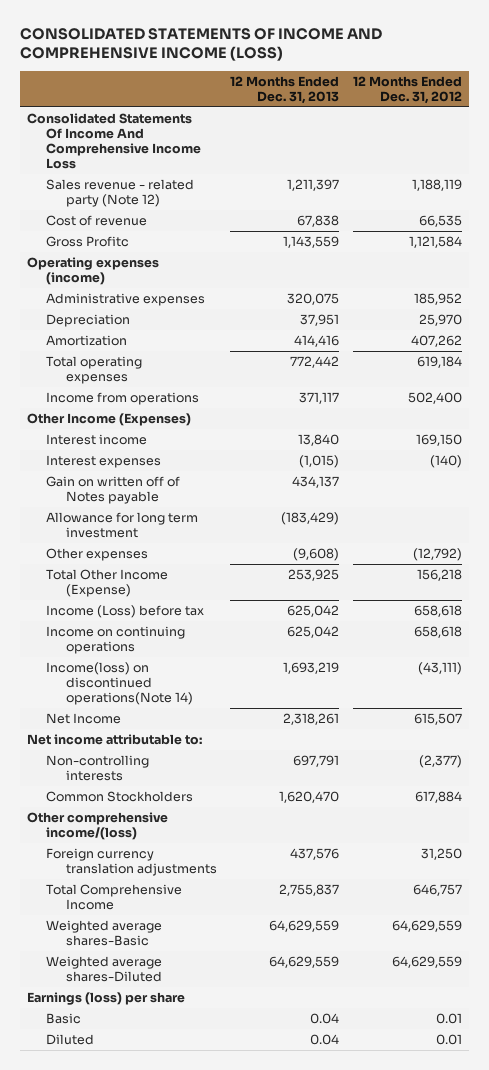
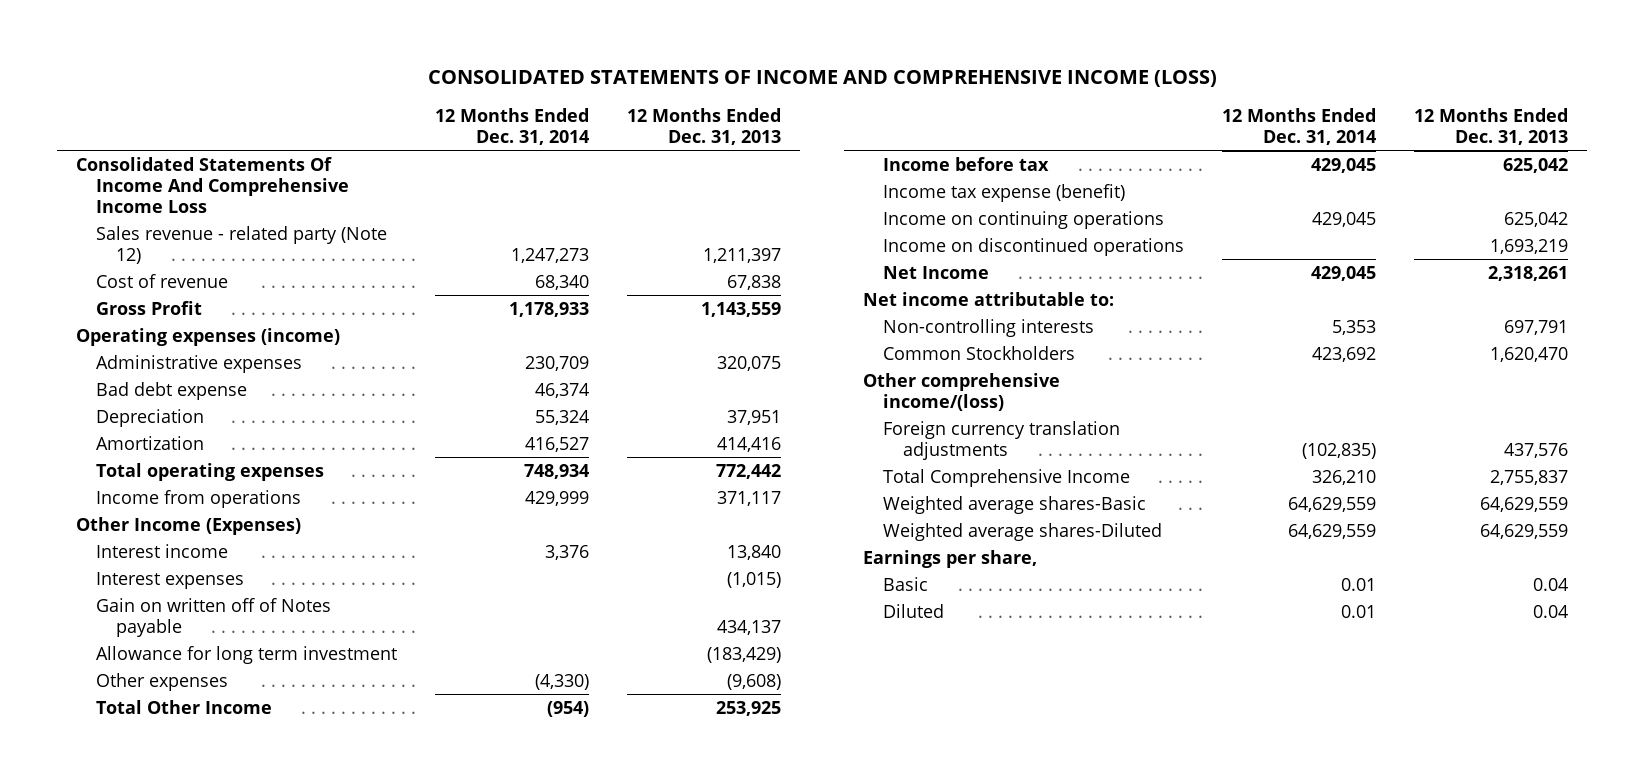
[353,75,463,104] 12 Months Ended Dec. 31, 2012 -> none
none -> [435,107,590,145] 12 Months Ended Dec. 31, 2014
[46,235,130,247] Gross Profitc -> [96,300,203,315] Gross Profit
none -> [96,381,248,400] Bad debt expense
[46,568,169,597] Total Other Income (Expense) -> [96,699,273,714] Total Other Income
[46,604,205,618] Income (Loss) before tax -> [882,156,1049,171] Income before tax
none -> [882,183,1125,202] Income tax expense (benefit)
[46,661,193,705] Income(loss) on discontinued operations(Note 14) -> [882,237,1184,256] Income on discontinued operations
[26,991,185,1005] Earnings (loss) per share -> [862,549,1037,568] Earnings per share,

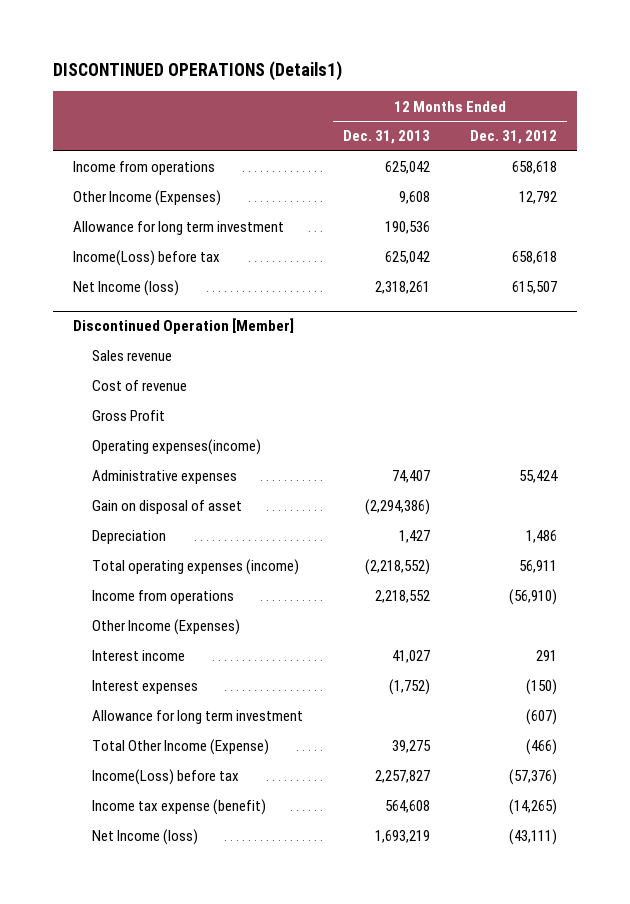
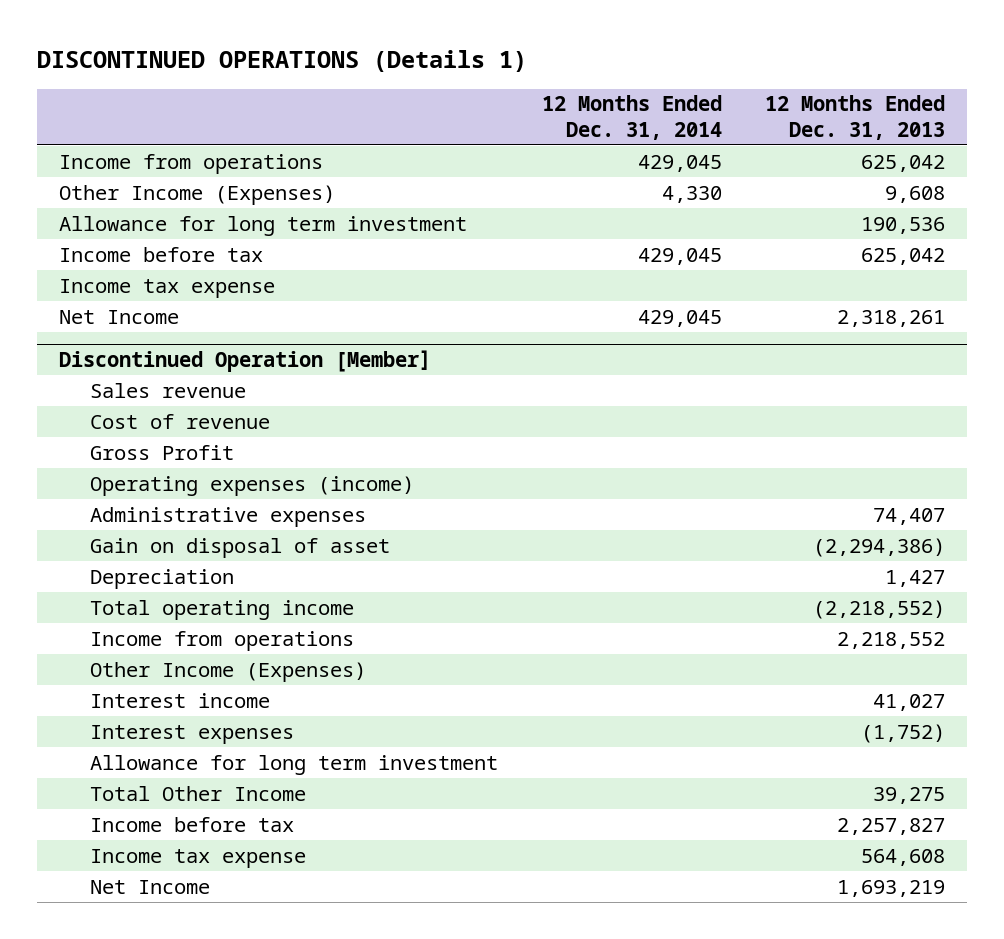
[52,61,342,82] DISCONTINUED OPERATIONS (Details1) -> [36,50,527,73] DISCONTINUED OPERATIONS (Details 1)
[470,130,558,145] Dec. 31, 2012 -> none
none -> [541,95,722,140] 12 Months Ended Dec. 31, 2014
[72,250,220,267] Income(Loss) before tax -> [58,246,263,262] Income before tax
none -> [58,278,275,298] Income tax expense
[72,280,179,297] Net Income (loss) -> [58,309,179,324] Net Income
[91,439,261,456] Operating expenses(income) -> [90,475,415,496] Operating expenses (income)
[91,559,299,576] Total operating expenses (income) -> [90,599,355,620] Total operating income
[91,739,269,756] Total Other Income (Expense) -> [90,785,307,801] Total Other Income
[91,769,239,786] Income(Loss) before tax -> [90,816,295,832] Income before tax
[91,799,266,816] Income tax expense (benefit) -> [90,848,307,868] Income tax expense
[91,829,198,846] Net Income (loss) -> [90,879,211,894] Net Income

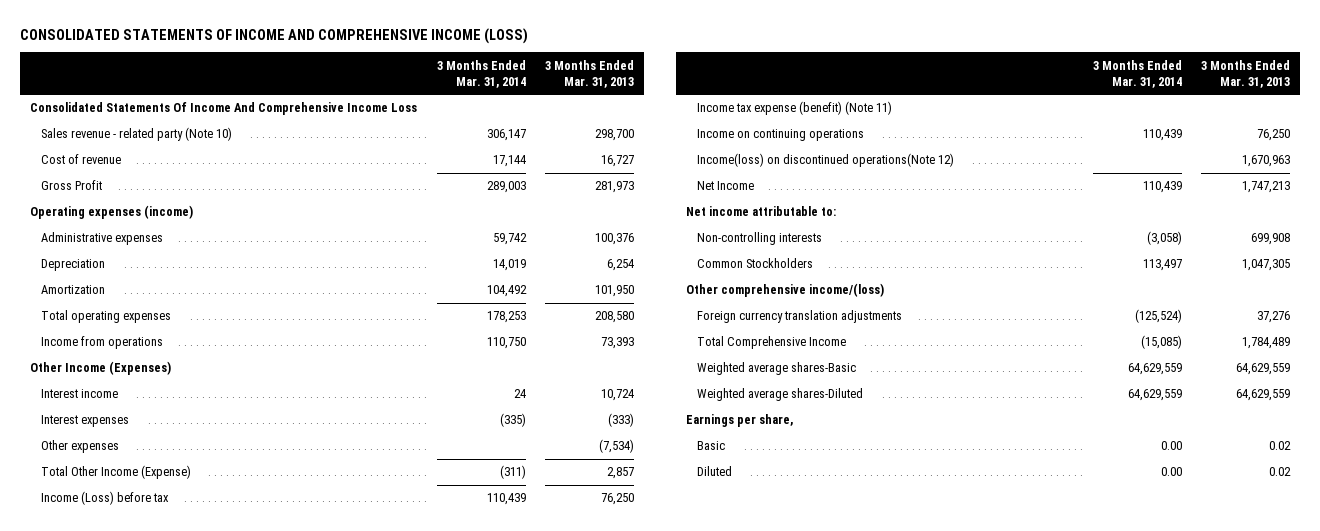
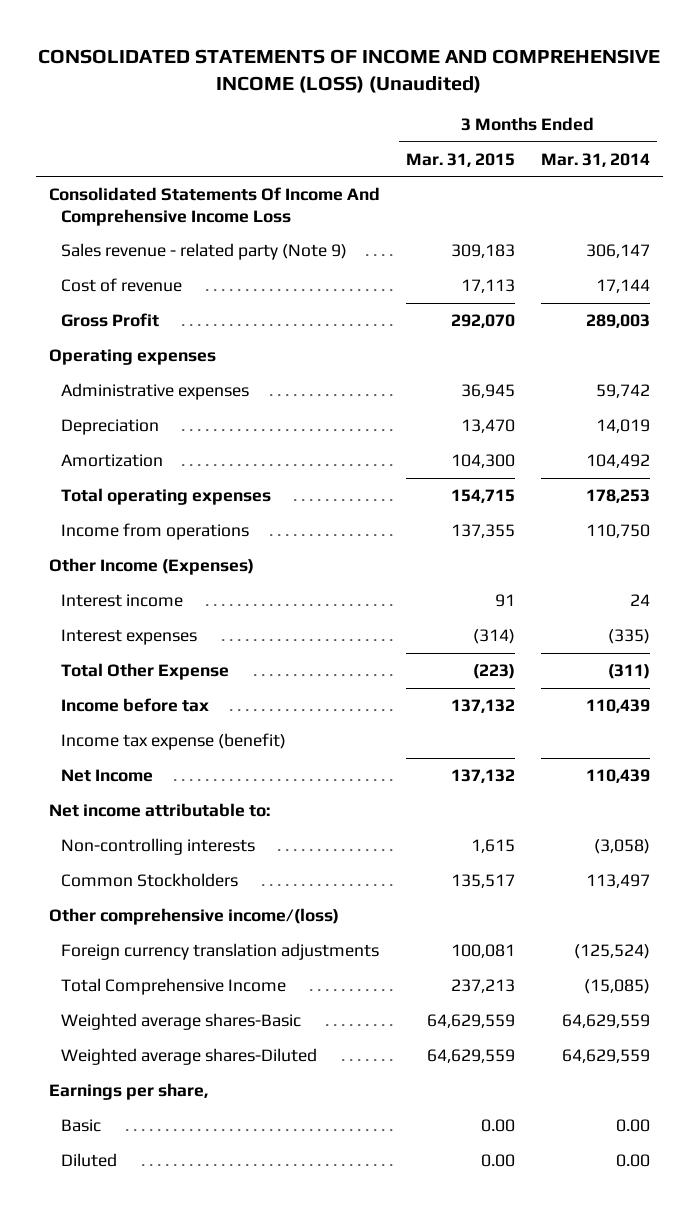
[19,27,528,44] CONSOLIDATED STATEMENTS OF INCOME AND COMPREHENSIVE INCOME (LOSS) -> [38,48,661,93] CONSOLIDATED STATEMENTS OF INCOME AND COMPREHENSIVE INCOME (LOSS) (Unaudited)
[545,59,635,88] 3 Months Ended Mar. 31, 2013 -> none
none -> [405,152,515,167] Mar. 31, 2015
[41,127,233,142] Sales revenue - related party (Note 10) -> [61,243,348,261] Sales revenue - related party (Note 9)
[29,205,193,220] Operating expenses (income) -> [48,349,216,366] Operating expenses
[41,440,120,454] Other expenses -> none
[697,129,865,142] Income on continuing operations -> none
[697,153,955,168] Income(loss) on discontinued operations(Note 12) -> none
[41,465,192,480] Total Other Income (Expense) -> [61,663,230,681] Total Other Expense
[41,491,170,506] Income (Loss) before tax -> [61,698,210,713] Income before tax
[697,101,893,116] Income tax expense (benefit) (Note 11) -> [61,733,287,751] Income tax expense (benefit)

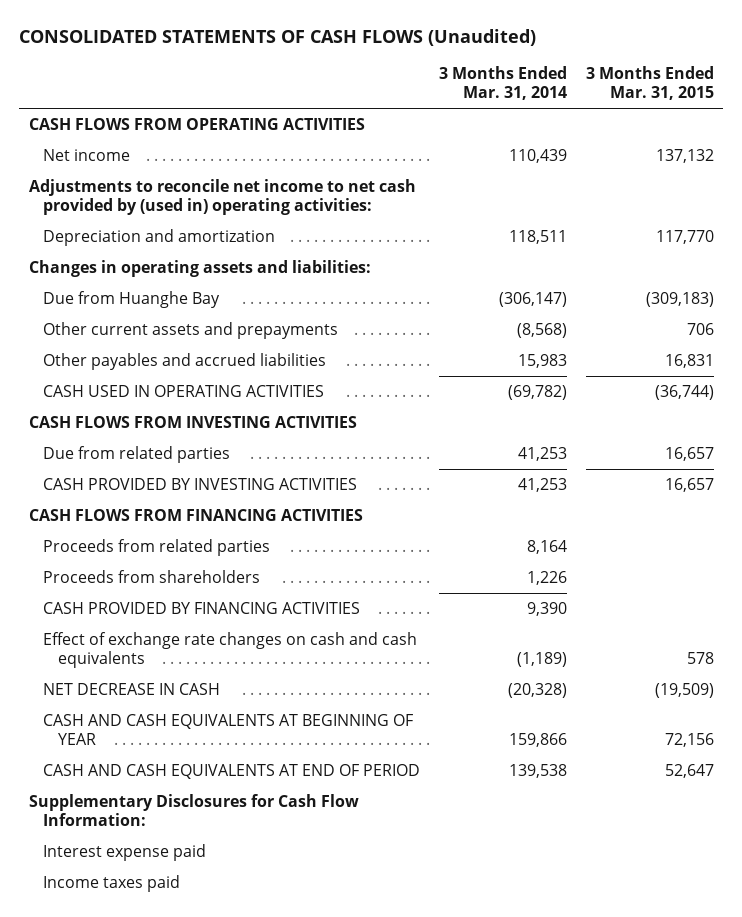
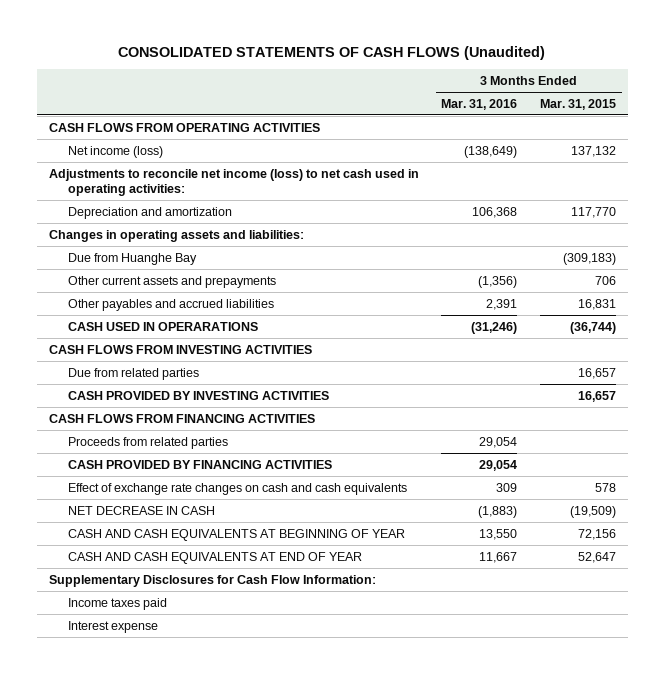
[438,66,567,101] 3 Months Ended Mar. 31, 2014 -> none
none -> [441,98,518,110] Mar. 31, 2016
[43,148,131,161] Net income -> [68,145,164,158] Net income (loss)
[28,178,416,215] Adjustments to reconcile net income to net cash provided by (used in) operating activities: -> [48,168,419,196] Adjustments to reconcile net income (loss) to net cash used in operating activities:
[43,384,325,397] CASH USED IN OPERATING ACTIVITIES -> [68,321,259,331] CASH USED IN OPERARATIONS
[43,569,261,583] Proceeds from shareholders -> none
[43,763,421,779] CASH AND CASH EQUIVALENTS AT END OF PERIOD -> [68,551,363,564] CASH AND CASH EQUIVALENTS AT END OF YEAR
[43,843,207,861] Interest expense paid -> none
none -> [68,620,159,633] Interest expense

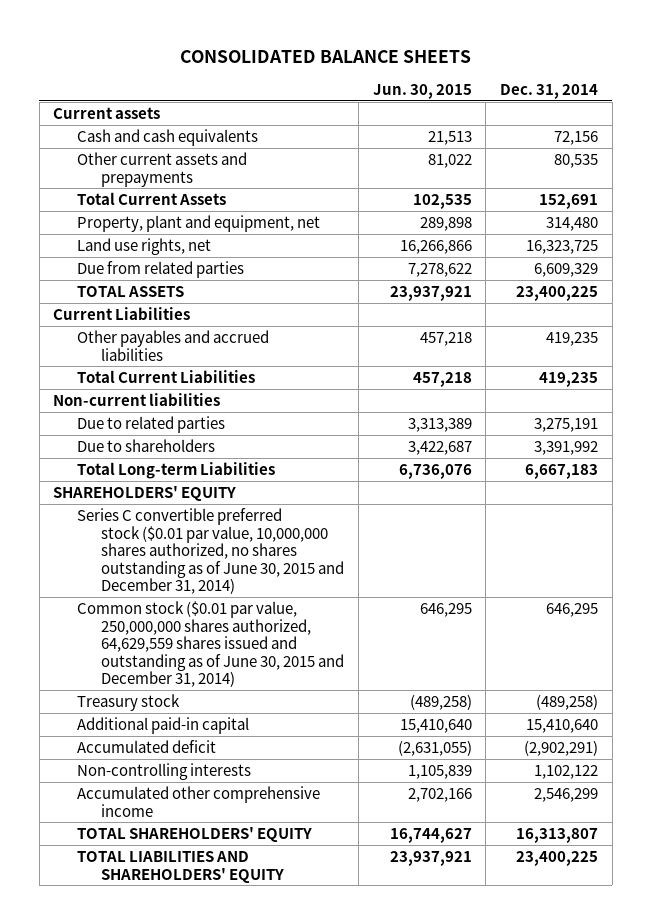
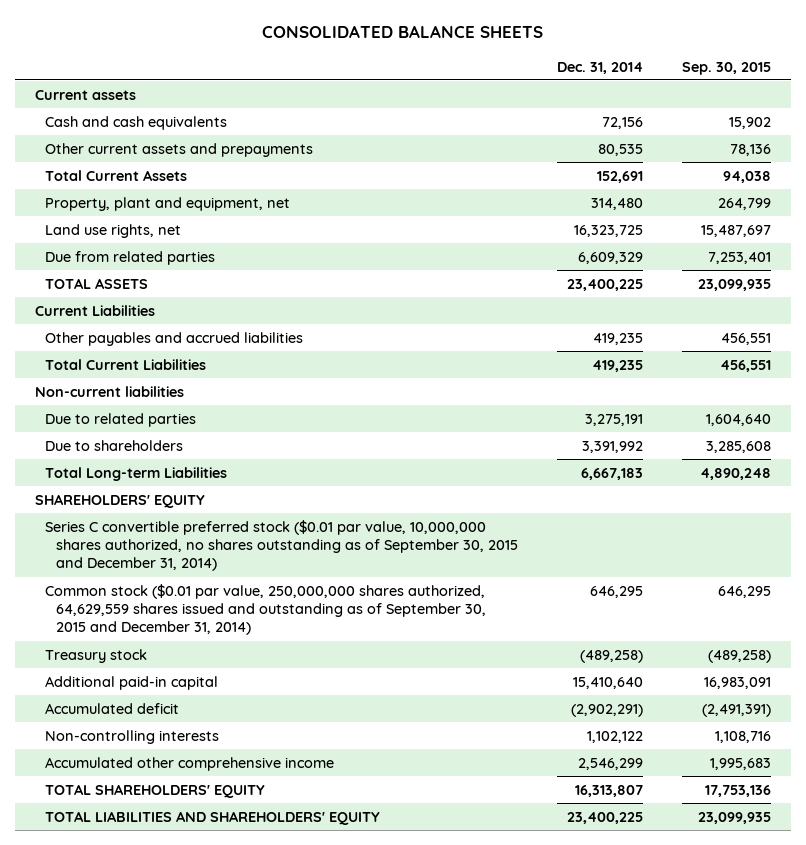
[372,83,472,99] Jun. 30, 2015 -> none
none -> [682,61,772,75] Sep. 30, 2015
[77,507,345,595] Series C convertible preferred stock ($0.01 par value, 10,000,000 shares authorized, no shares outstanding as of June 30, 2015 and December 31, 2014) -> [45,519,518,572] Series C convertible preferred stock ($0.01 par value, 10,000,000 shares authorized, no shares outstanding as of September 30, 2015 and December 31, 2014)
[77,600,345,688] Common stock ($0.01 par value, 250,000,000 shares authorized, 64,629,559 shares issued and outstanding as of June 30, 2015 and December 31, 2014) -> [45,583,486,636] Common stock ($0.01 par value, 250,000,000 shares authorized, 64,629,559 shares issued and outstanding as of September 30, 2015 and December 31, 2014)

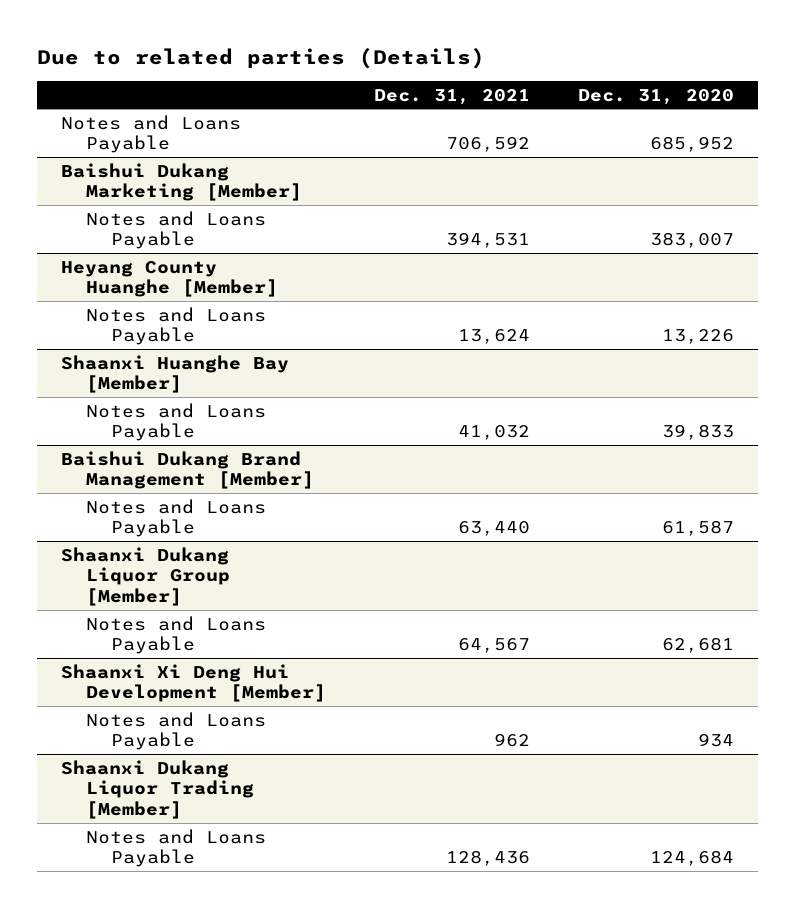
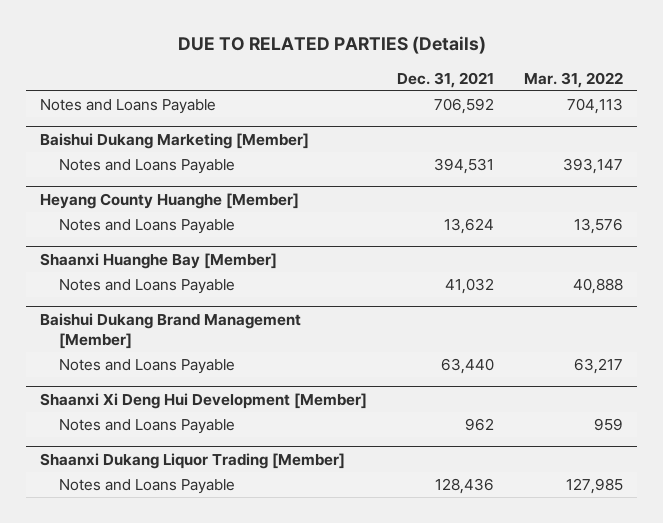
[37,47,486,69] Due to related parties (Details) -> [177,36,486,55] DUE TO RELATED PARTIES (Details)
[577,88,734,105] Dec. 31, 2020 -> none
none -> [523,71,623,88] Mar. 31, 2022
[61,546,231,607] Shaanxi Dukang Liquor Group [Member] -> none
[86,615,267,655] Notes and Loans Payable -> none

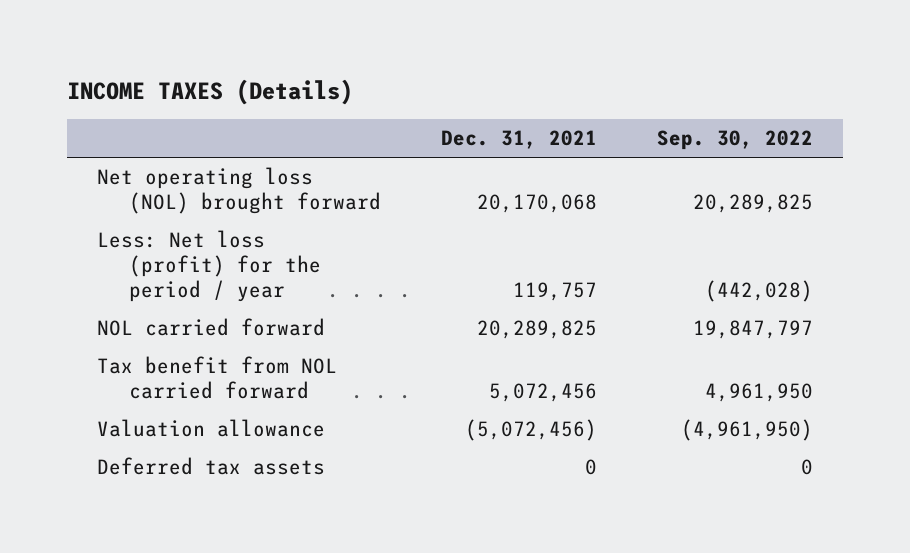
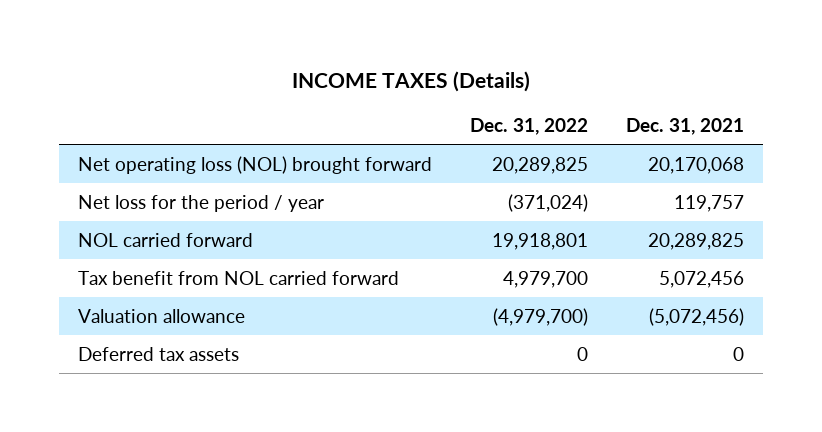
[657,130,814,151] Sep. 30, 2022 -> none
none -> [470,117,589,135] Dec. 31, 2022
[97,230,322,303] Less: Net loss (profit) for the period / year -> [78,194,325,212] Net loss for the period / year

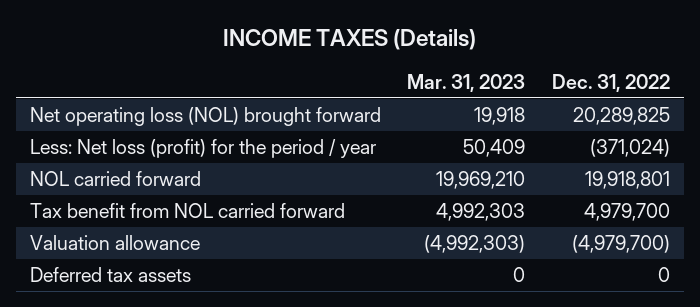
[625,117,744,135] Dec. 31, 2021 -> none
none -> [407,73,526,92] Mar. 31, 2023
[78,194,325,212] Net loss for the period / year -> [29,139,376,159] Less: Net loss (profit) for the period / year

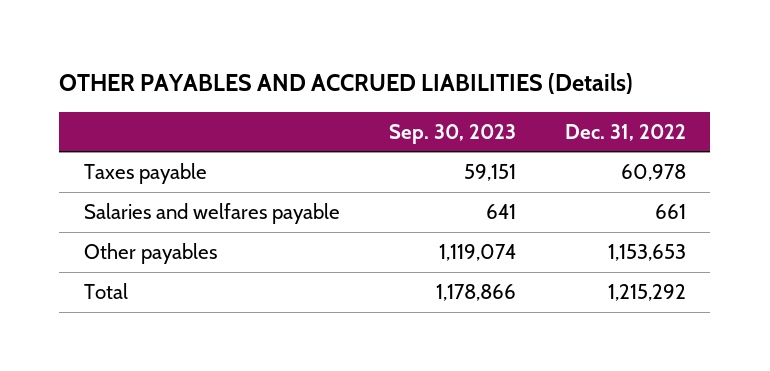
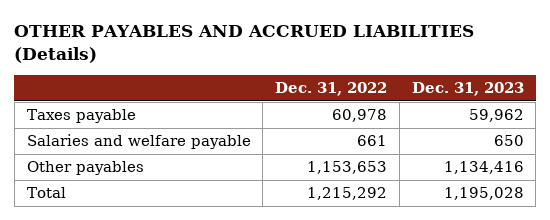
[388,123,516,144] Sep. 30, 2023 -> none
none -> [411,82,524,97] Dec. 31, 2023
[83,202,340,224] Salaries and welfares payable -> [26,134,251,150] Salaries and welfare payable

